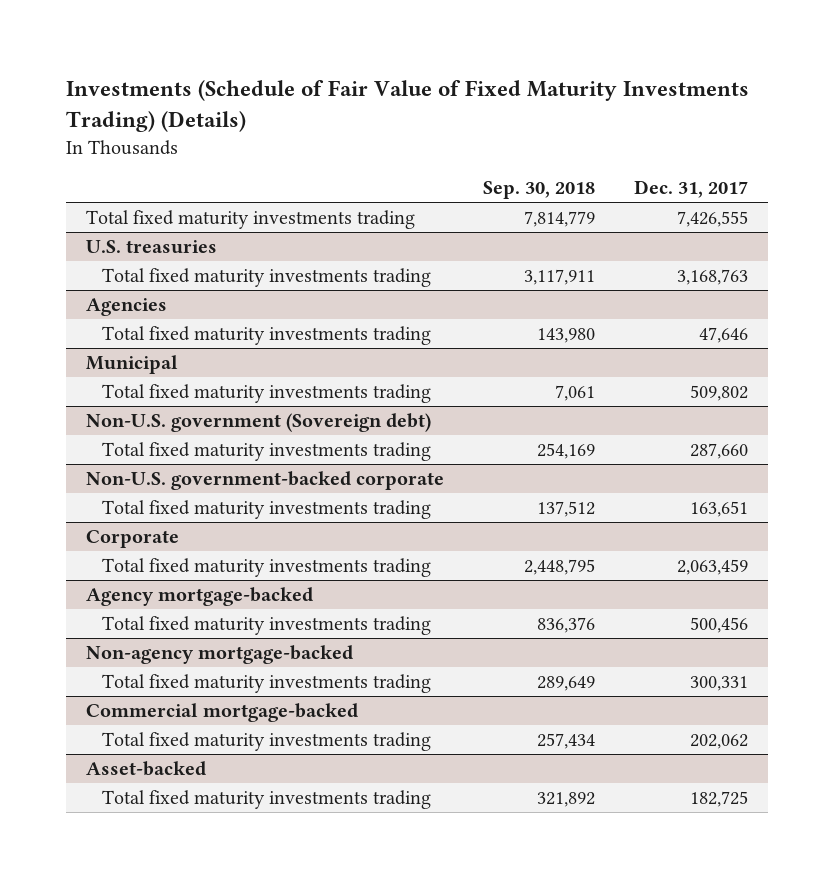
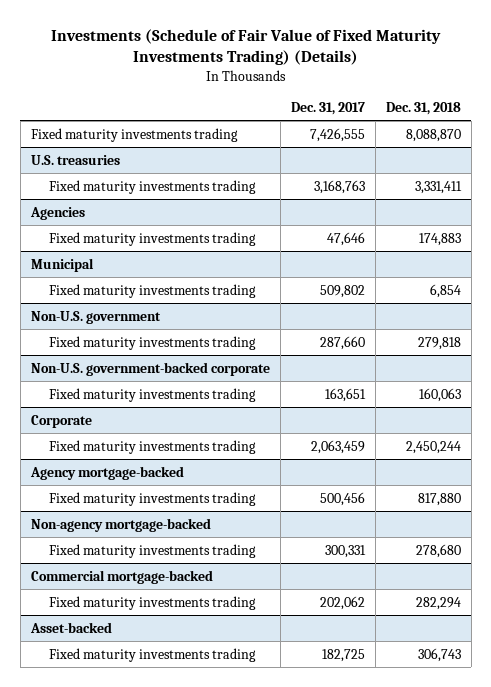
[482,181,595,200] Sep. 30, 2018 -> none
none -> [385,101,461,115] Dec. 31, 2018
[85,209,415,229] Total fixed maturity investments trading -> [30,127,238,142] Fixed maturity investments trading
[102,267,432,287] Total fixed maturity investments trading -> [48,179,256,194] Fixed maturity investments trading
[102,325,432,345] Total fixed maturity investments trading -> [48,231,256,246] Fixed maturity investments trading
[102,383,432,403] Total fixed maturity investments trading -> [48,283,256,298] Fixed maturity investments trading
[85,412,431,432] Non-U.S. government (Sovereign debt) -> [30,310,161,324] Non-U.S. government
[102,441,432,461] Total fixed maturity investments trading -> [48,335,256,350] Fixed maturity investments trading
[102,499,432,519] Total fixed maturity investments trading -> [48,387,256,402] Fixed maturity investments trading
[102,557,432,577] Total fixed maturity investments trading -> [48,439,256,454] Fixed maturity investments trading
[102,615,432,635] Total fixed maturity investments trading -> [48,491,256,506] Fixed maturity investments trading
[102,673,432,693] Total fixed maturity investments trading -> [48,543,256,558] Fixed maturity investments trading
[102,731,432,751] Total fixed maturity investments trading -> [48,595,256,610] Fixed maturity investments trading
[102,789,432,809] Total fixed maturity investments trading -> [48,647,256,662] Fixed maturity investments trading

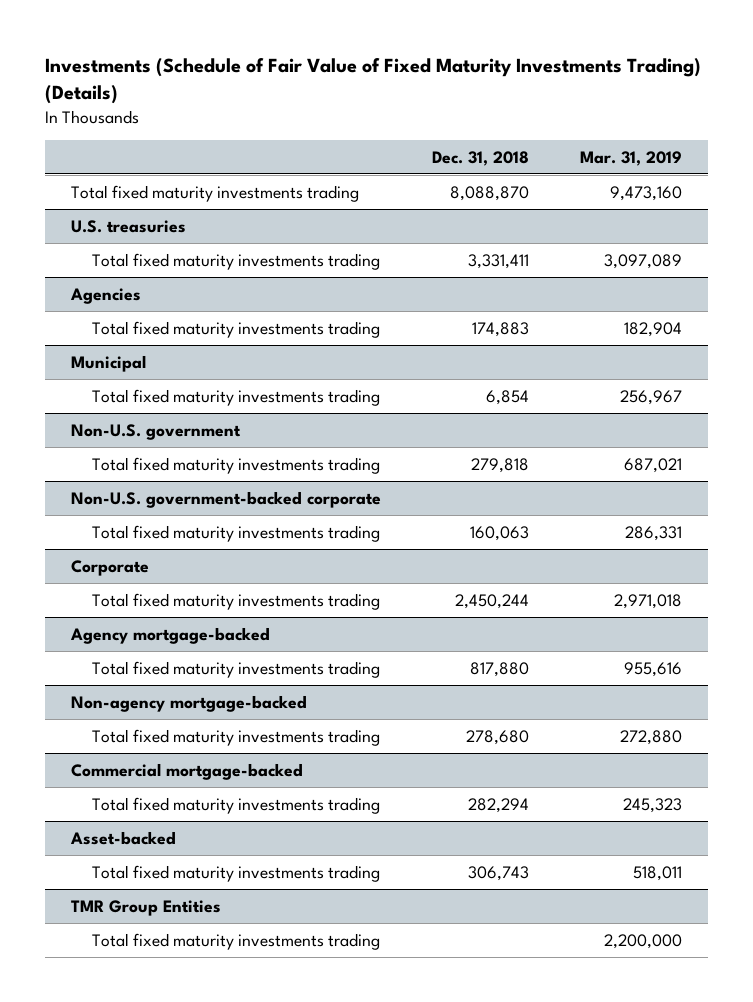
[290,101,365,115] Dec. 31, 2017 -> none
none -> [580,150,683,166] Mar. 31, 2019
[30,127,238,142] Fixed maturity investments trading -> [70,184,359,202] Total fixed maturity investments trading
[48,179,256,194] Fixed maturity investments trading -> [92,252,381,270] Total fixed maturity investments trading
[48,231,256,246] Fixed maturity investments trading -> [92,320,381,338] Total fixed maturity investments trading
[48,283,256,298] Fixed maturity investments trading -> [92,388,381,406] Total fixed maturity investments trading
[48,335,256,350] Fixed maturity investments trading -> [92,456,381,474] Total fixed maturity investments trading
[48,387,256,402] Fixed maturity investments trading -> [92,524,381,542] Total fixed maturity investments trading
[48,439,256,454] Fixed maturity investments trading -> [92,592,381,610] Total fixed maturity investments trading
[48,491,256,506] Fixed maturity investments trading -> [92,660,381,678] Total fixed maturity investments trading
[48,543,256,558] Fixed maturity investments trading -> [92,728,381,746] Total fixed maturity investments trading
[48,595,256,610] Fixed maturity investments trading -> [92,796,381,814] Total fixed maturity investments trading
[48,647,256,662] Fixed maturity investments trading -> [92,864,381,882] Total fixed maturity investments trading
none -> [70,899,221,916] TMR Group Entities
none -> [92,932,381,950] Total fixed maturity investments trading

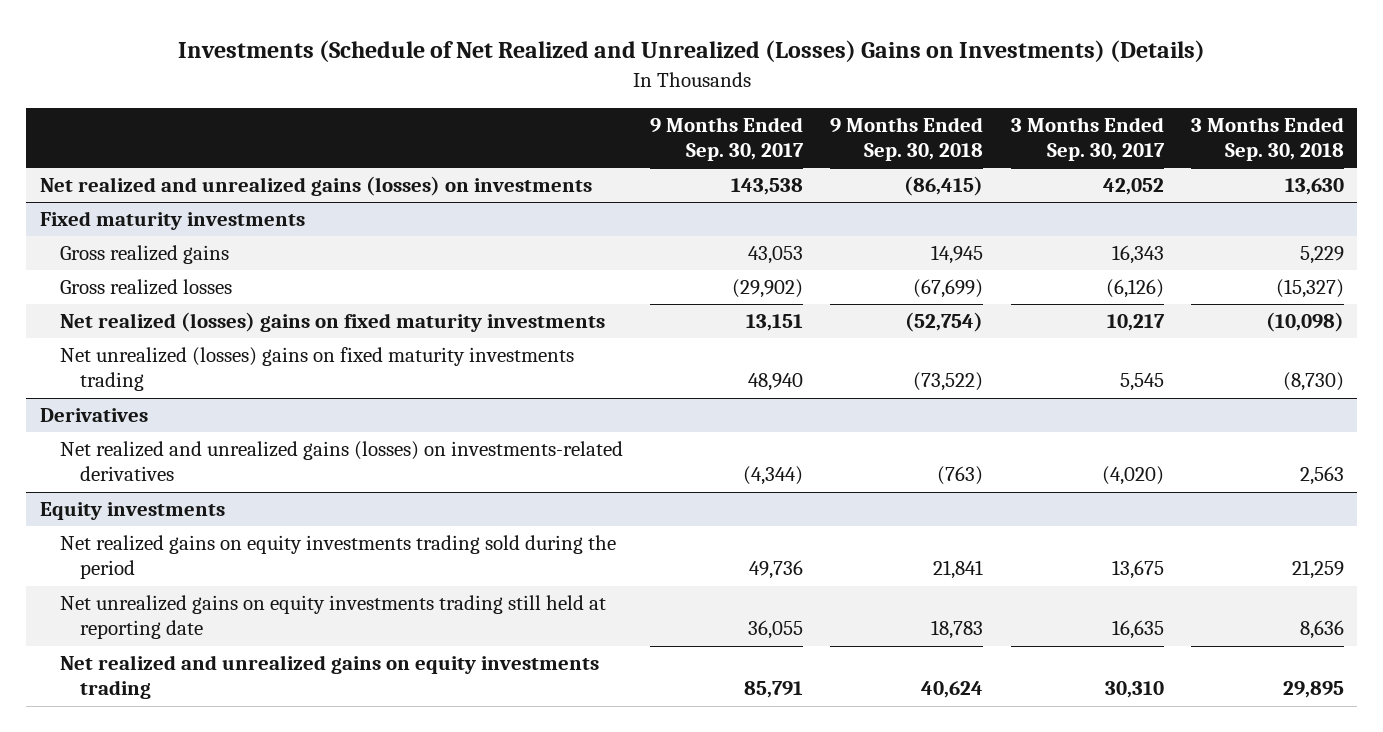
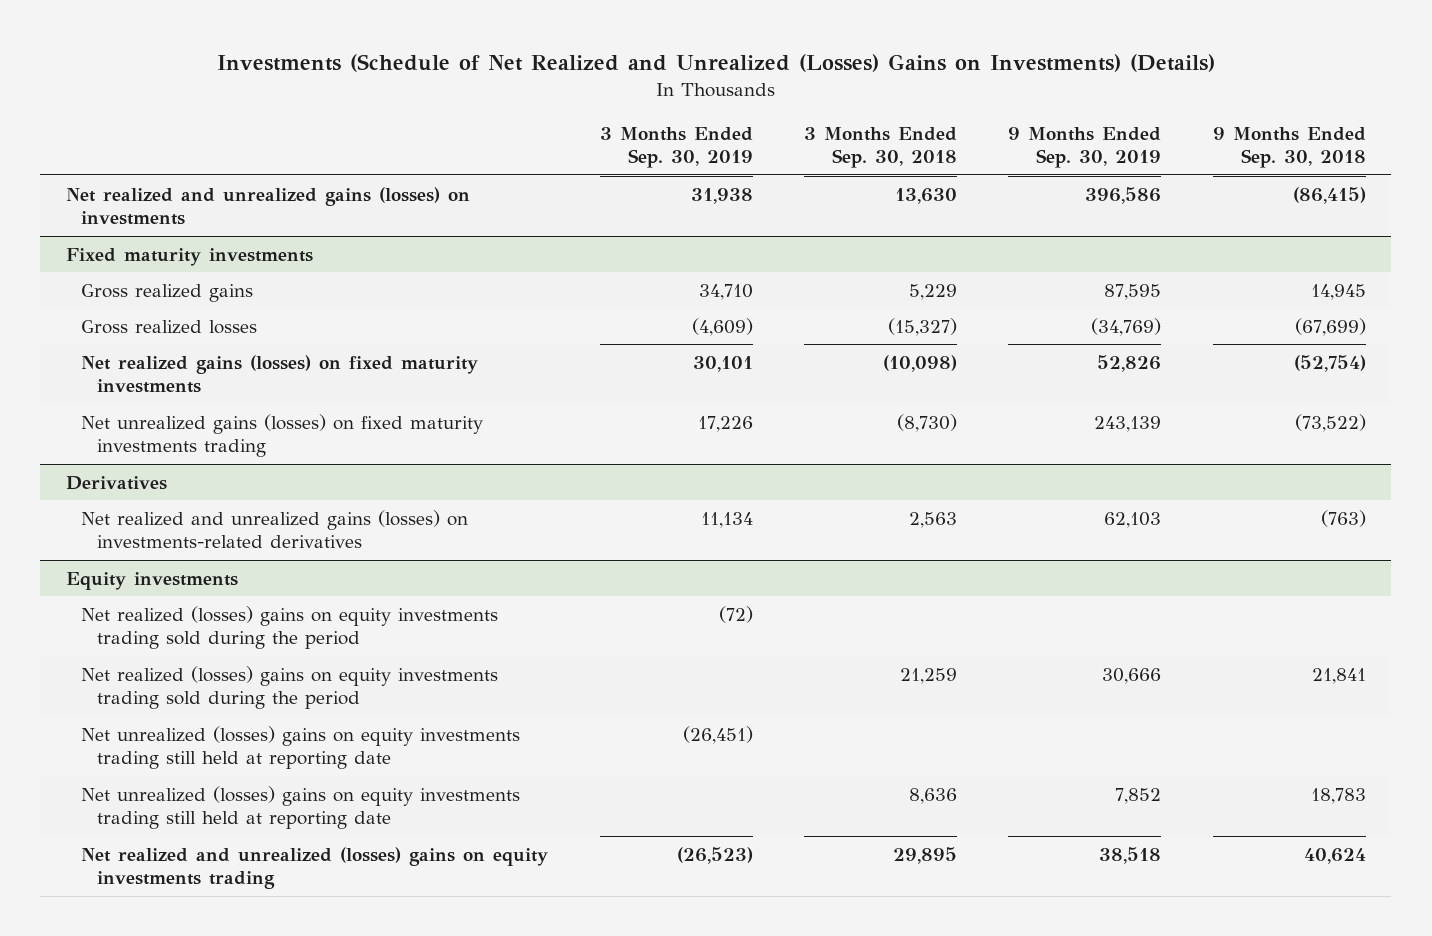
[650,116,805,162] 9 Months Ended Sep. 30, 2017 -> none
[1010,116,1165,162] 3 Months Ended Sep. 30, 2017 -> none
none -> [599,126,753,169] 3 Months Ended Sep. 30, 2019
none -> [1008,126,1162,169] 9 Months Ended Sep. 30, 2019
[59,312,605,333] Net realized (losses) gains on fixed maturity investments -> [81,354,479,394] Net realized gains (losses) on fixed maturity investments
[59,347,574,392] Net unrealized (losses) gains on fixed maturity investments trading -> [81,413,484,458] Net unrealized gains (losses) on fixed maturity investments trading
none -> [81,605,499,650] Net realized (losses) gains on equity investments trading sold during the period
[59,535,616,580] Net realized gains on equity investments trading sold during the period -> [81,665,499,710] Net realized (losses) gains on equity investments trading sold during the period
none -> [81,725,521,770] Net unrealized (losses) gains on equity investments trading still held at reporting date
[59,595,606,640] Net unrealized gains on equity investments trading still held at reporting date -> [81,785,521,830] Net unrealized (losses) gains on equity investments trading still held at reporting date
[59,655,599,700] Net realized and unrealized gains on equity investments trading -> [81,846,549,890] Net realized and unrealized (losses) gains on equity investments trading

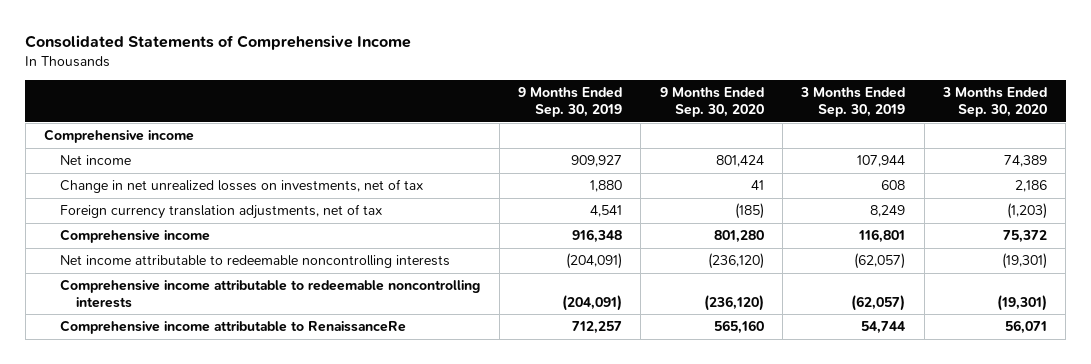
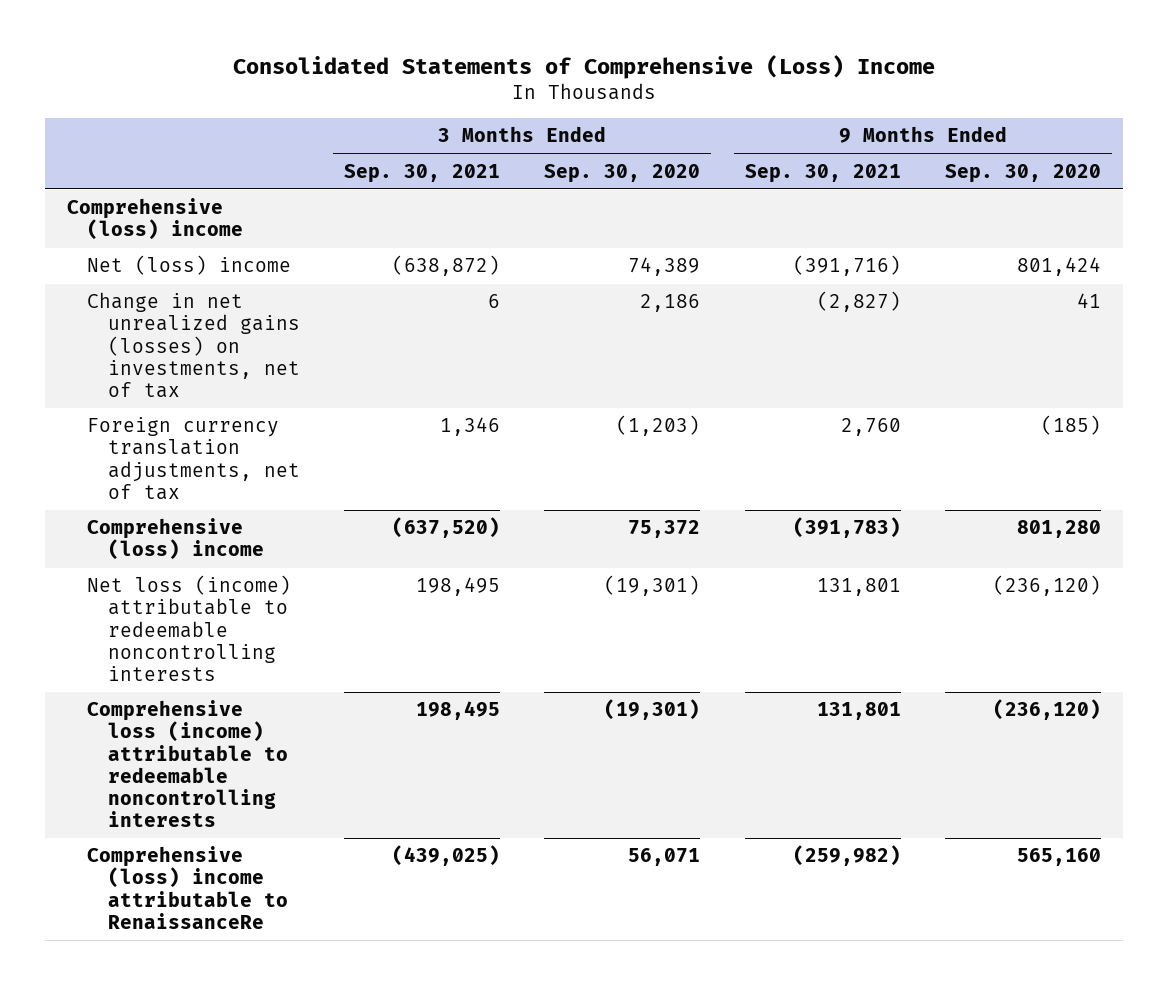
[25,35,412,51] Consolidated Statements of Comprehensive Income -> [232,54,935,79] Consolidated Statements of Comprehensive (Loss) Income
[517,87,622,118] 9 Months Ended Sep. 30, 2019 -> none
[800,87,906,118] 3 Months Ended Sep. 30, 2019 -> none
none -> [344,163,501,183] Sep. 30, 2021
none -> [744,163,901,183] Sep. 30, 2021
[44,129,195,144] Comprehensive income -> [66,198,244,241] Comprehensive (loss) income
[60,155,132,166] Net income -> [87,255,292,276] Net (loss) income
[60,179,424,194] Change in net unrealized losses on investments, net of tax -> [87,292,301,398] Change in net unrealized gains (losses) on investments, net of tax
[60,229,211,244] Comprehensive income -> [87,518,265,561] Comprehensive (loss) income
[60,255,451,269] Net income attributable to redeemable noncontrolling interests -> [87,575,292,681] Net loss (income) attributable to redeemable noncontrolling interests
[60,279,481,308] Comprehensive income attributable to redeemable noncontrolling interests -> [87,700,289,827] Comprehensive loss (income) attributable to redeemable noncontrolling interests
[60,320,407,335] Comprehensive income attributable to RenaissanceRe -> [87,846,289,929] Comprehensive (loss) income attributable to RenaissanceRe

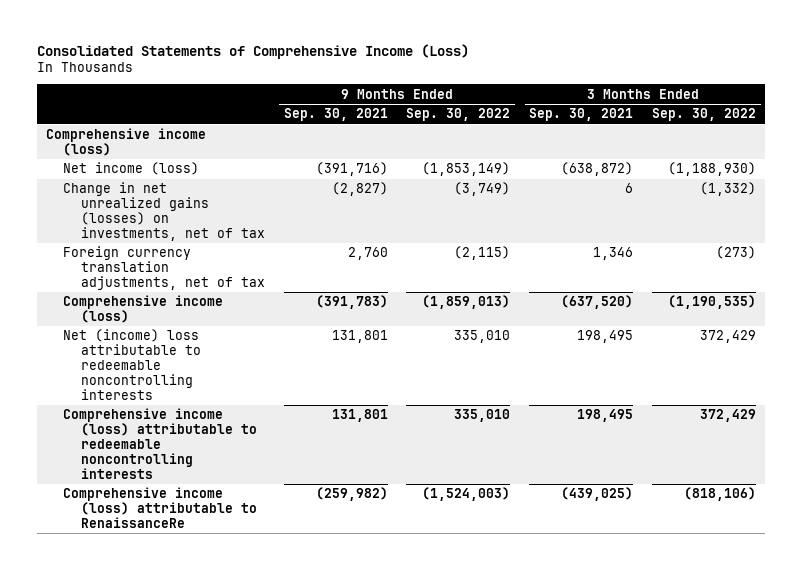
[232,54,935,79] Consolidated Statements of Comprehensive (Loss) Income -> [36,43,469,59] Consolidated Statements of Comprehensive Income (Loss)
[544,163,701,183] Sep. 30, 2020 -> none
[944,163,1101,183] Sep. 30, 2020 -> none
none -> [406,108,511,122] Sep. 30, 2022
none -> [652,108,757,122] Sep. 30, 2022
[66,198,244,241] Comprehensive (loss) income -> [46,128,207,157] Comprehensive income (loss)
[87,255,292,276] Net (loss) income -> [63,162,200,176] Net income (loss)
[87,518,265,561] Comprehensive (loss) income -> [63,295,224,324] Comprehensive income (loss)
[87,575,292,681] Net loss (income) attributable to redeemable noncontrolling interests -> [63,329,201,401] Net (income) loss attributable to redeemable noncontrolling interests
[87,700,289,827] Comprehensive loss (income) attributable to redeemable noncontrolling interests -> [63,408,257,480] Comprehensive income (loss) attributable to redeemable noncontrolling interests
[87,846,289,929] Comprehensive (loss) income attributable to RenaissanceRe -> [63,487,257,529] Comprehensive income (loss) attributable to RenaissanceRe

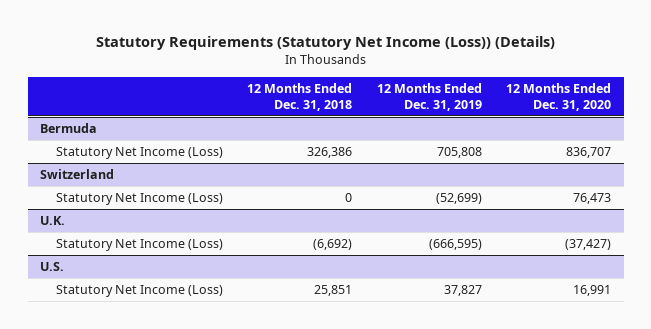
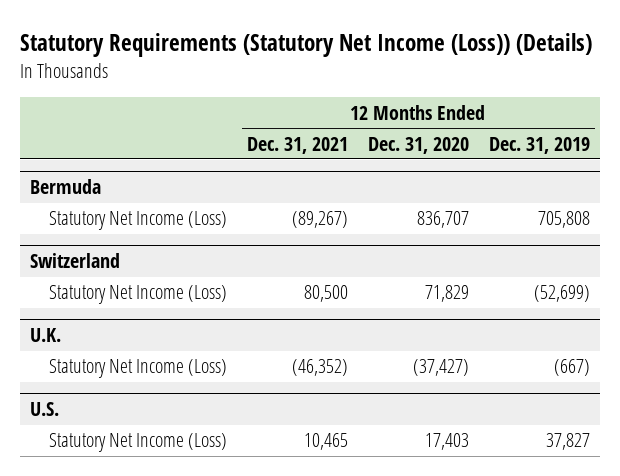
[247,82,353,111] 12 Months Ended Dec. 31, 2018 -> none
none -> [246,136,348,154] Dec. 31, 2021
[573,193,612,205] 76,473 -> [424,285,469,303] 71,829
[428,239,482,251] (666,595) -> [553,359,590,377] (667)
[573,285,612,297] 16,991 -> [424,433,469,451] 17,403

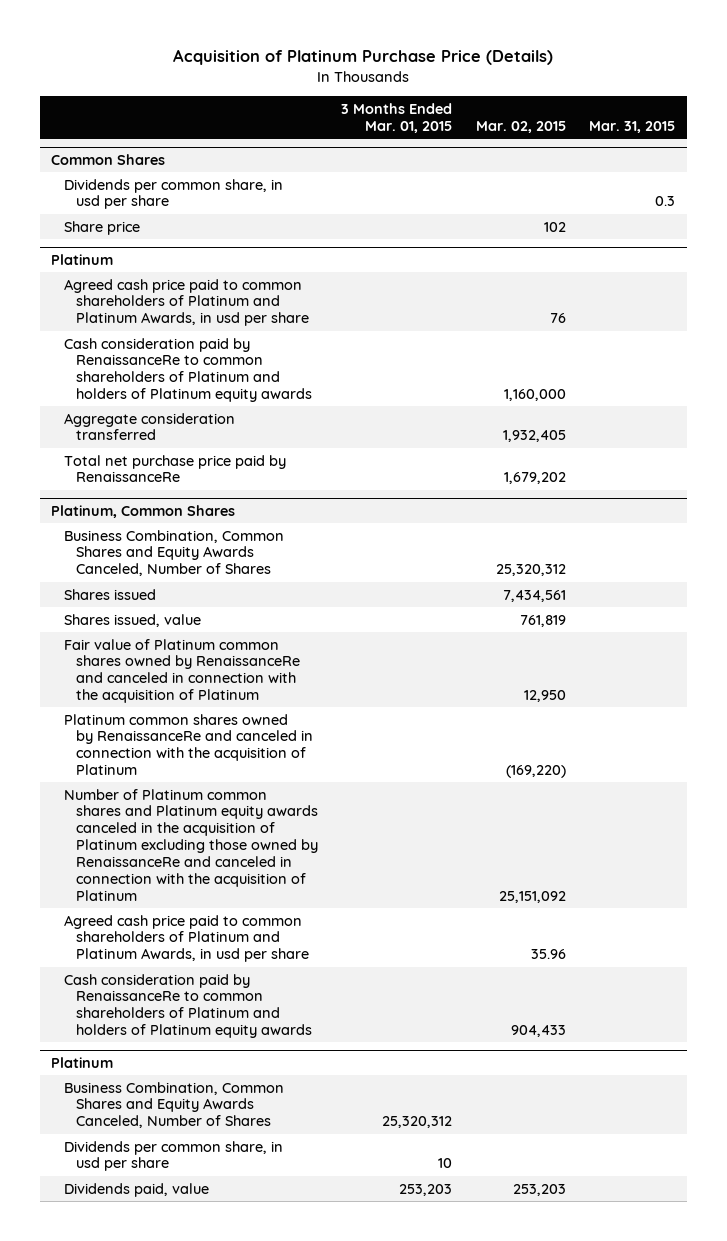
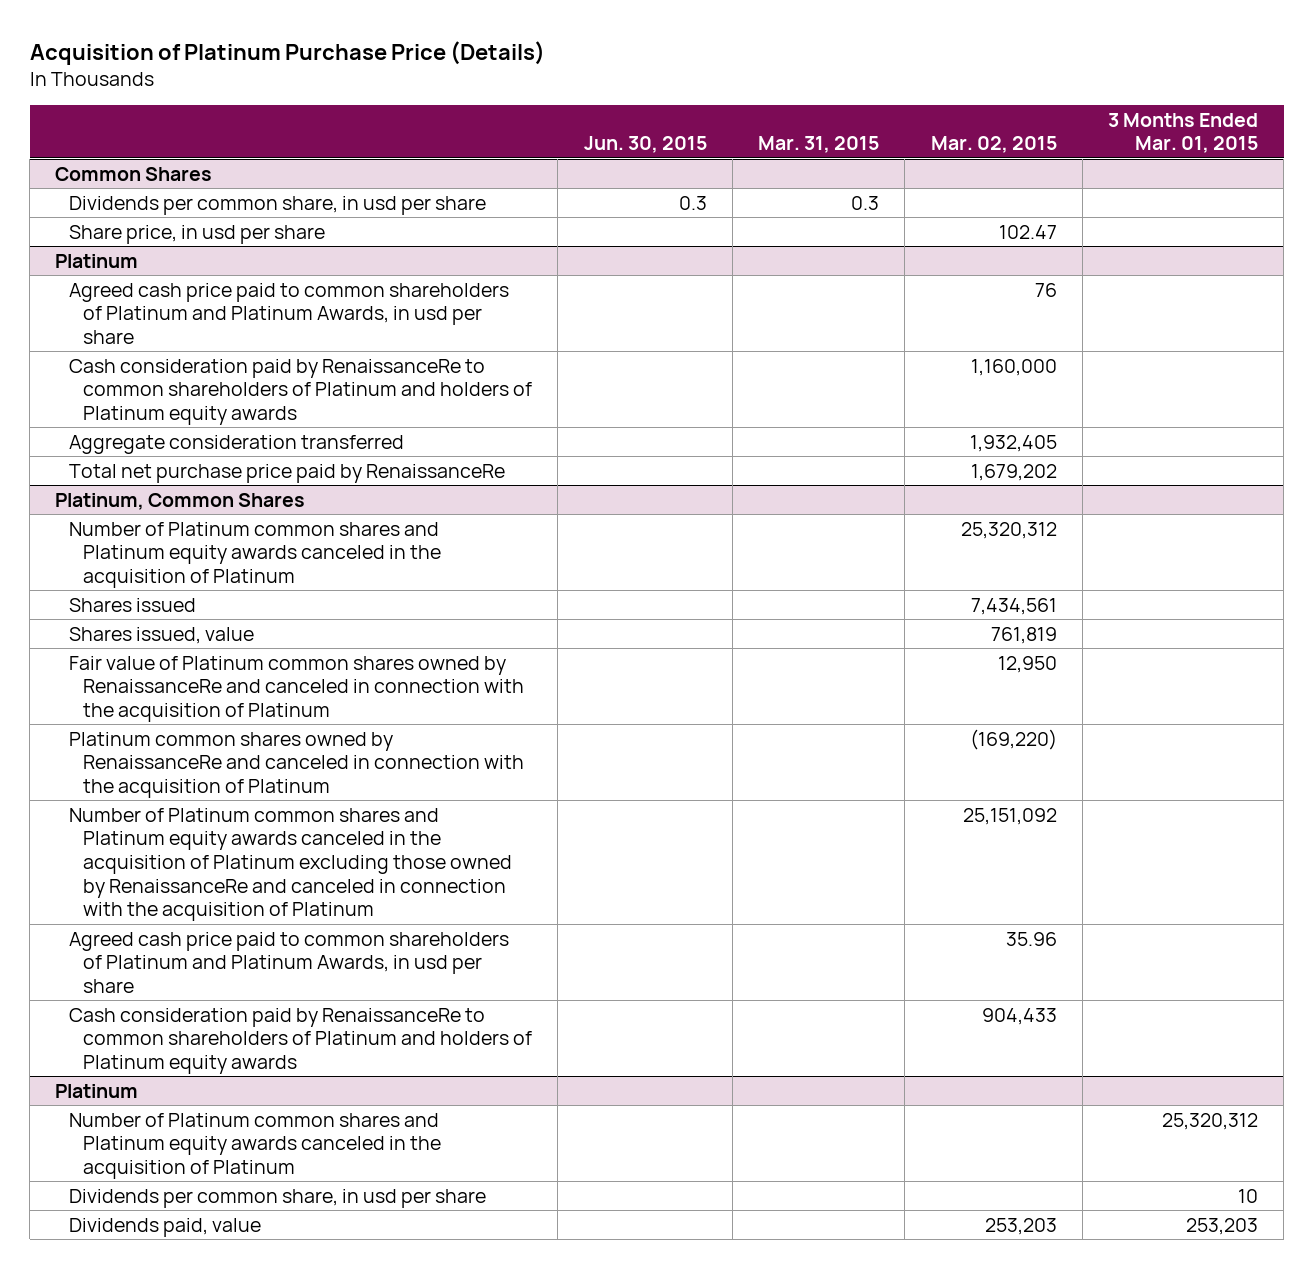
none -> [583,136,707,154] Jun. 30, 2015
[63,220,140,235] Share price -> [69,224,326,244] Share price, in usd per share
[543,221,566,232] 102 -> [998,224,1057,239] 102.47
[63,529,284,577] Business Combination, Common Shares and Equity Awards Canceled, Number of Shares -> [69,521,442,588] Number of Platinum common shares and Platinum equity awards canceled in the acquisition of Platinum
[63,1081,284,1129] Business Combination, Common Shares and Equity Awards Canceled, Number of Shares -> [69,1112,442,1179] Number of Platinum common shares and Platinum equity awards canceled in the acquisition of Platinum

